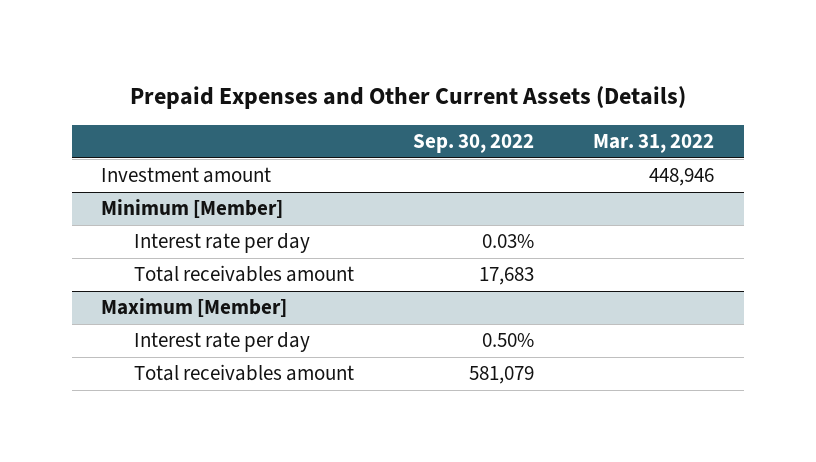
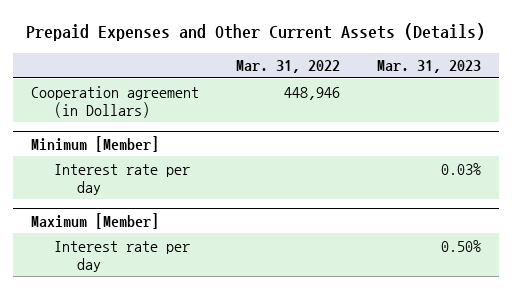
[412,134,534,154] Sep. 30, 2022 -> none
none -> [376,60,481,74] Mar. 31, 2023
[101,167,272,184] Investment amount -> [31,85,200,118] Cooperation agreement (in Dollars)
[133,265,354,283] Total receivables amount -> none
[133,364,354,382] Total receivables amount -> none

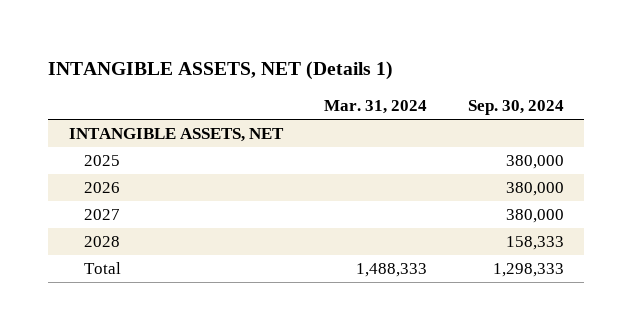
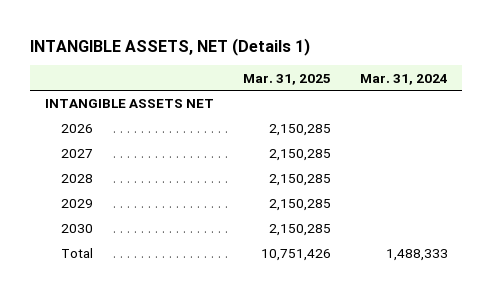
[467,100,564,116] Sep. 30, 2024 -> none
none -> [242,73,331,85] Mar. 31, 2025
[84,155,121,167] 2025 -> none
[68,128,284,143] INTANGIBLE ASSETS, NET -> [44,99,214,109] INTANGIBLE ASSETS NET
none -> [60,199,93,209] 2029
none -> [60,224,93,234] 2030

